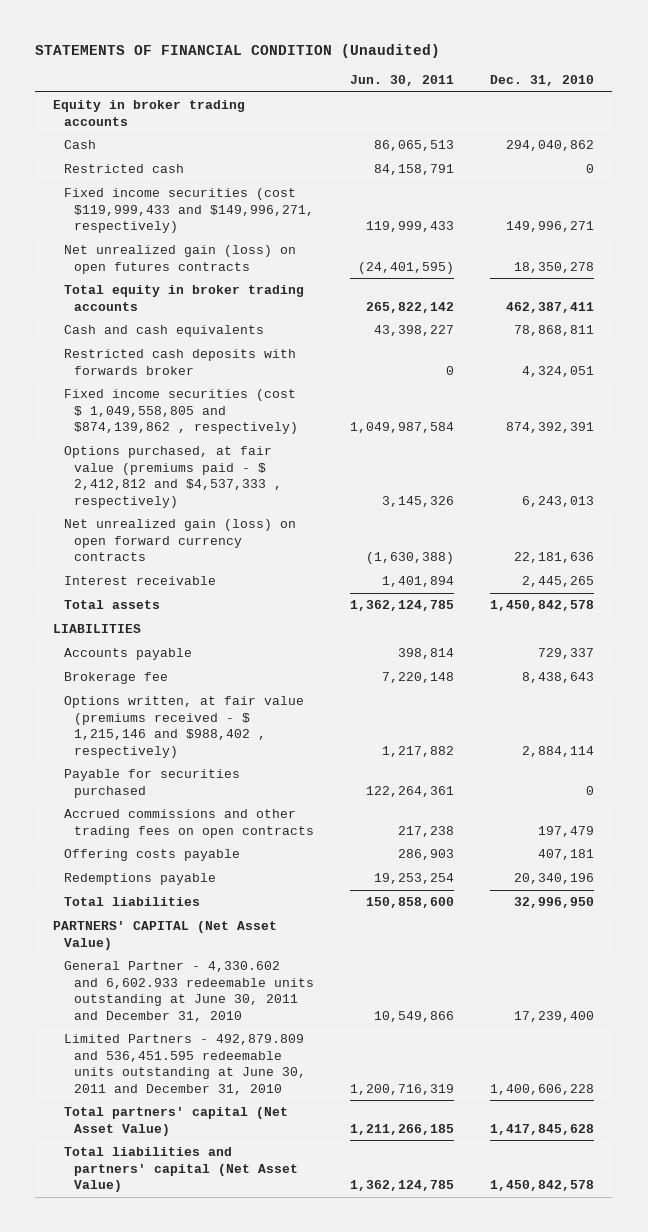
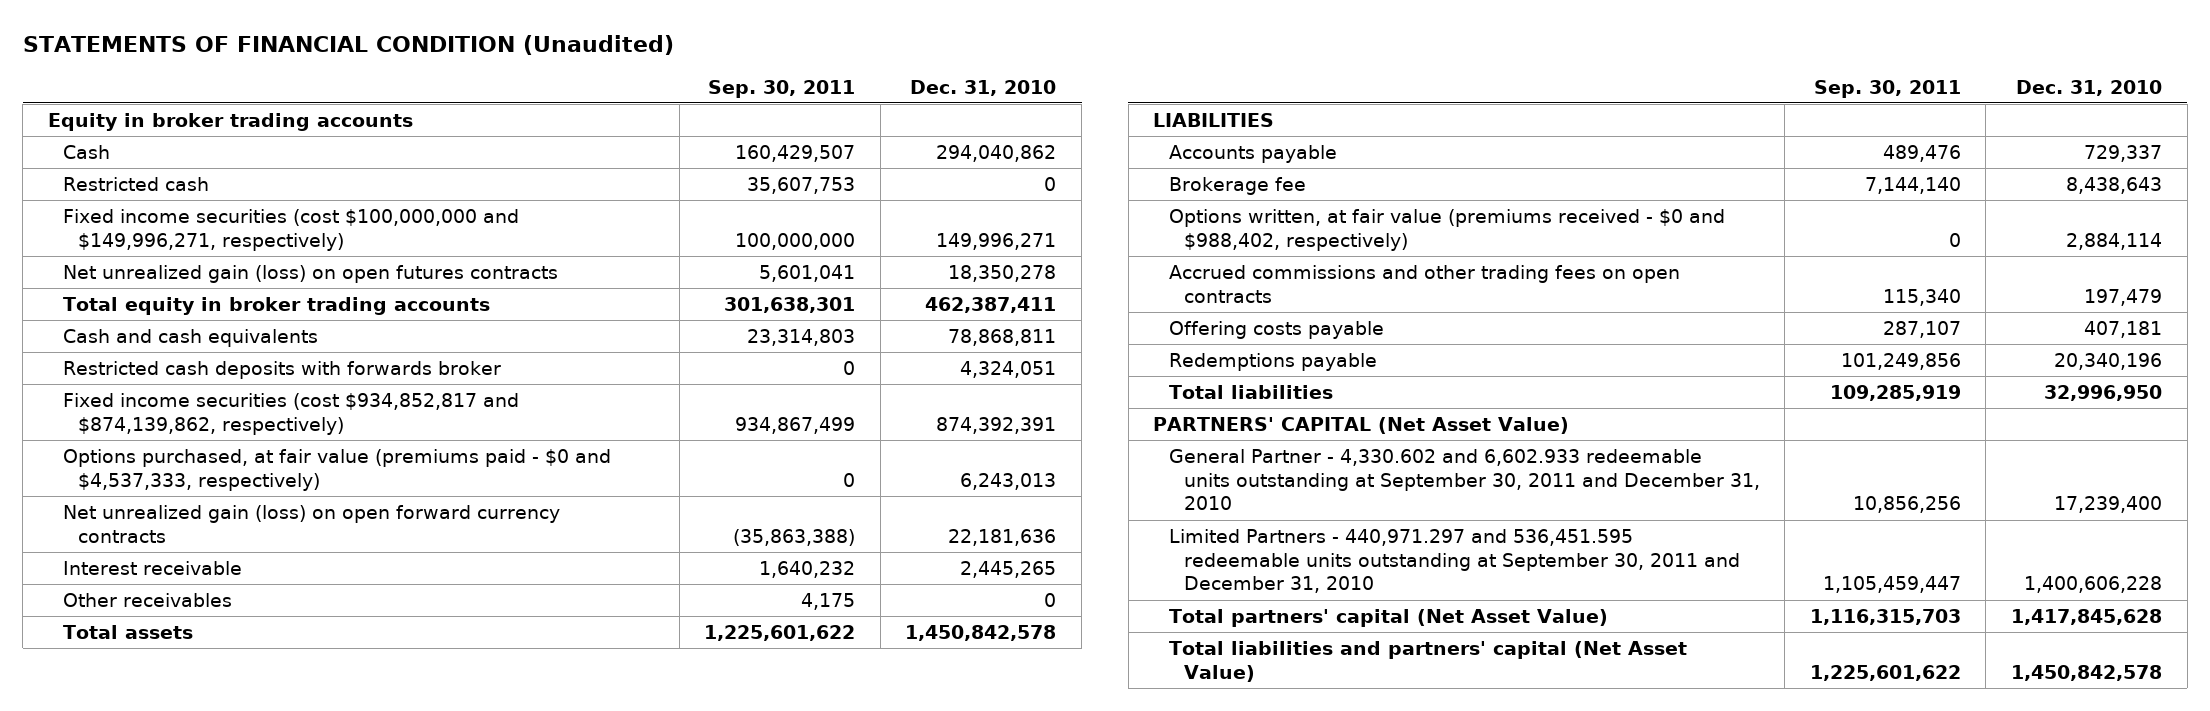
[350,75,455,87] Jun. 30, 2011 -> none
none -> [708,79,856,98] Sep. 30, 2011
[63,188,314,234] Fixed income securities (cost $119,999,433 and $149,996,271, respectively) -> [62,208,519,251] Fixed income securities (cost $100,000,000 and $149,996,271, respectively)
[63,389,298,435] Fixed income securities (cost $ 1,049,558,805 and $874,139,862 , respectively) -> [62,392,519,435] Fixed income securities (cost $934,852,817 and $874,139,862, respectively)
[63,446,282,508] Options purchased, at fair value (premiums paid - $ 2,412,812 and $4,537,333 , respectively) -> [62,448,611,491] Options purchased, at fair value (premiums paid - $0 and $4,537,333, respectively)
none -> [62,592,232,607] Other receivables
[63,769,240,798] Payable for securities purchased -> none
[63,696,304,758] Options written, at fair value (premiums received - $ 1,215,146 and $988,402 , respectively) -> [1168,208,1725,251] Options written, at fair value (premiums received - $0 and $988,402, respectively)
[63,961,314,1022] General Partner - 4,330.602 and 6,602.933 redeemable units outstanding at June 30, 2011 and December 31, 2010 -> [1168,448,1760,511] General Partner - 4,330.602 and 6,602.933 redeemable units outstanding at September 30, 2011 and December 31, 2010
[63,1034,306,1095] Limited Partners - 492,879.809 and 536,451.595 redeemable units outstanding at June 30, 2011 and December 31, 2010 -> [1168,528,1740,594] Limited Partners - 440,971.297 and 536,451.595 redeemable units outstanding at September 30, 2011 and December 31, 2010

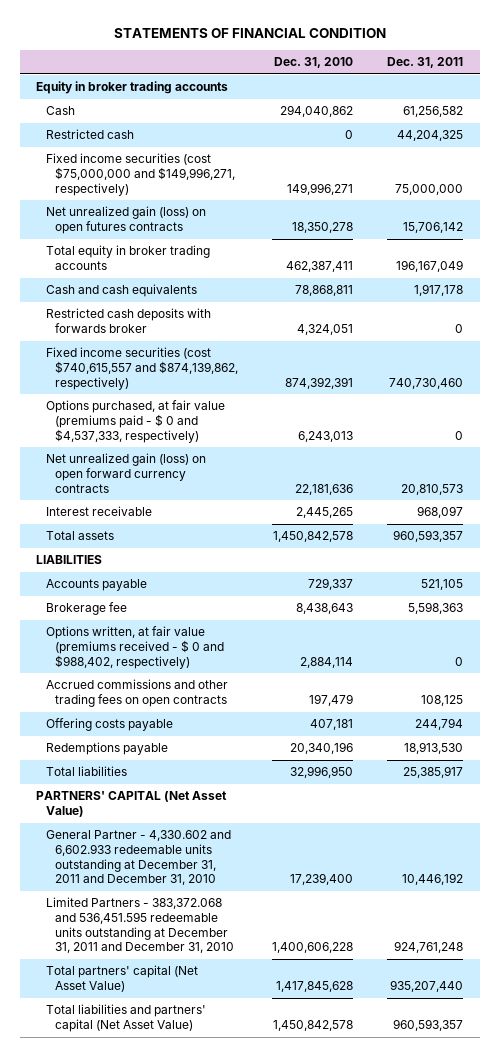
[22,34,674,55] STATEMENTS OF FINANCIAL CONDITION (Unaudited) -> [113,27,386,38] STATEMENTS OF FINANCIAL CONDITION
[708,79,856,98] Sep. 30, 2011 -> none
none -> [387,56,464,68] Dec. 31, 2011
[62,208,519,251] Fixed income securities (cost $100,000,000 and $149,996,271, respectively) -> [45,153,236,196] Fixed income securities (cost $75,000,000 and $149,996,271, respectively)
[62,392,519,435] Fixed income securities (cost $934,852,817 and $874,139,862, respectively) -> [45,347,239,390] Fixed income securities (cost $740,615,557 and $874,139,862, respectively)
[62,448,611,491] Options purchased, at fair value (premiums paid - $0 and $4,537,333, respectively) -> [45,400,225,443] Options purchased, at fair value (premiums paid - $ 0 and $4,537,333, respectively)
[62,592,232,607] Other receivables -> none
[1168,208,1725,251] Options written, at fair value (premiums received - $0 and $988,402, respectively) -> [45,626,225,669] Options written, at fair value (premiums received - $ 0 and $988,402, respectively)
[1168,448,1760,511] General Partner - 4,330.602 and 6,602.933 redeemable units outstanding at September 30, 2011 and December 31, 2010 -> [45,830,231,886] General Partner - 4,330.602 and 6,602.933 redeemable units outstanding at December 31, 2011 and December 31, 2010
[1168,528,1740,594] Limited Partners - 440,971.297 and 536,451.595 redeemable units outstanding at September 30, 2011 and December 31, 2010 -> [45,897,235,954] Limited Partners - 383,372.068 and 536,451.595 redeemable units outstanding at December 31, 2011 and December 31, 2010

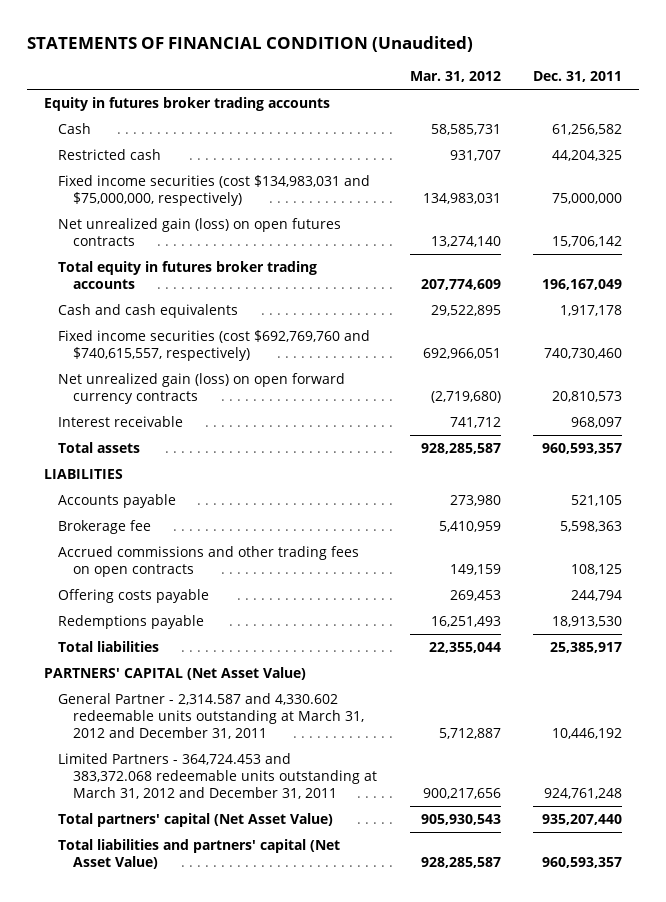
[113,27,386,38] STATEMENTS OF FINANCIAL CONDITION -> [27,36,474,53] STATEMENTS OF FINANCIAL CONDITION (Unaudited)
[274,56,354,68] Dec. 31, 2010 -> none
none -> [409,71,501,83] Mar. 31, 2012
[36,81,229,95] Equity in broker trading accounts -> [43,96,330,111] Equity in futures broker trading accounts
[45,153,236,196] Fixed income securities (cost $75,000,000 and $149,996,271, respectively) -> [58,174,371,206] Fixed income securities (cost $134,983,031 and $75,000,000, respectively)
[45,245,210,271] Total equity in broker trading accounts -> [58,260,318,289] Total equity in futures broker trading accounts
[45,308,211,334] Restricted cash deposits with forwards broker -> none
[45,400,225,443] Options purchased, at fair value (premiums paid - $ 0 and $4,537,333, respectively) -> none
[45,347,239,390] Fixed income securities (cost $740,615,557 and $874,139,862, respectively) -> [58,329,371,361] Fixed income securities (cost $692,769,760 and $740,615,557, respectively)
[45,626,225,669] Options written, at fair value (premiums received - $ 0 and $988,402, respectively) -> none
[45,830,231,886] General Partner - 4,330.602 and 6,602.933 redeemable units outstanding at December 31, 2011 and December 31, 2010 -> [58,692,364,739] General Partner - 2,314.587 and 4,330.602 redeemable units outstanding at March 31, 2012 and December 31, 2011
[45,897,235,954] Limited Partners - 383,372.068 and 536,451.595 redeemable units outstanding at December 31, 2011 and December 31, 2010 -> [58,752,377,799] Limited Partners - 364,724.453 and 383,372.068 redeemable units outstanding at March 31, 2012 and December 31, 2011

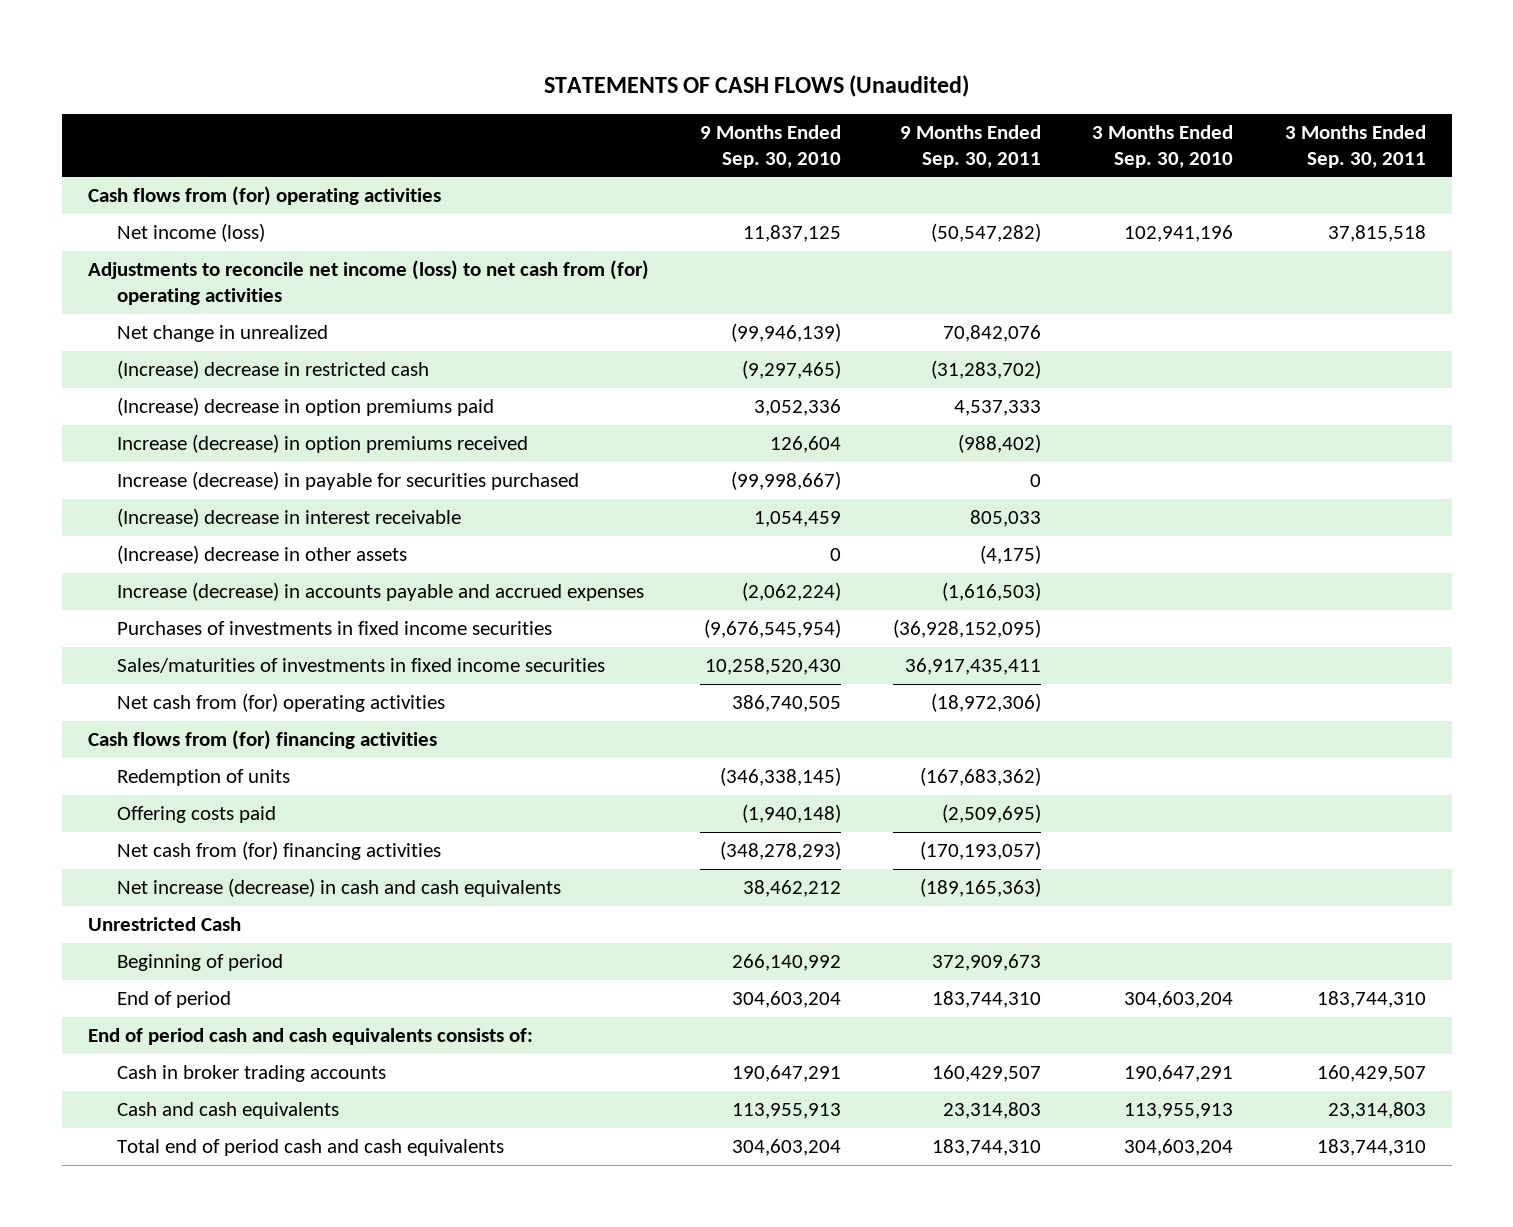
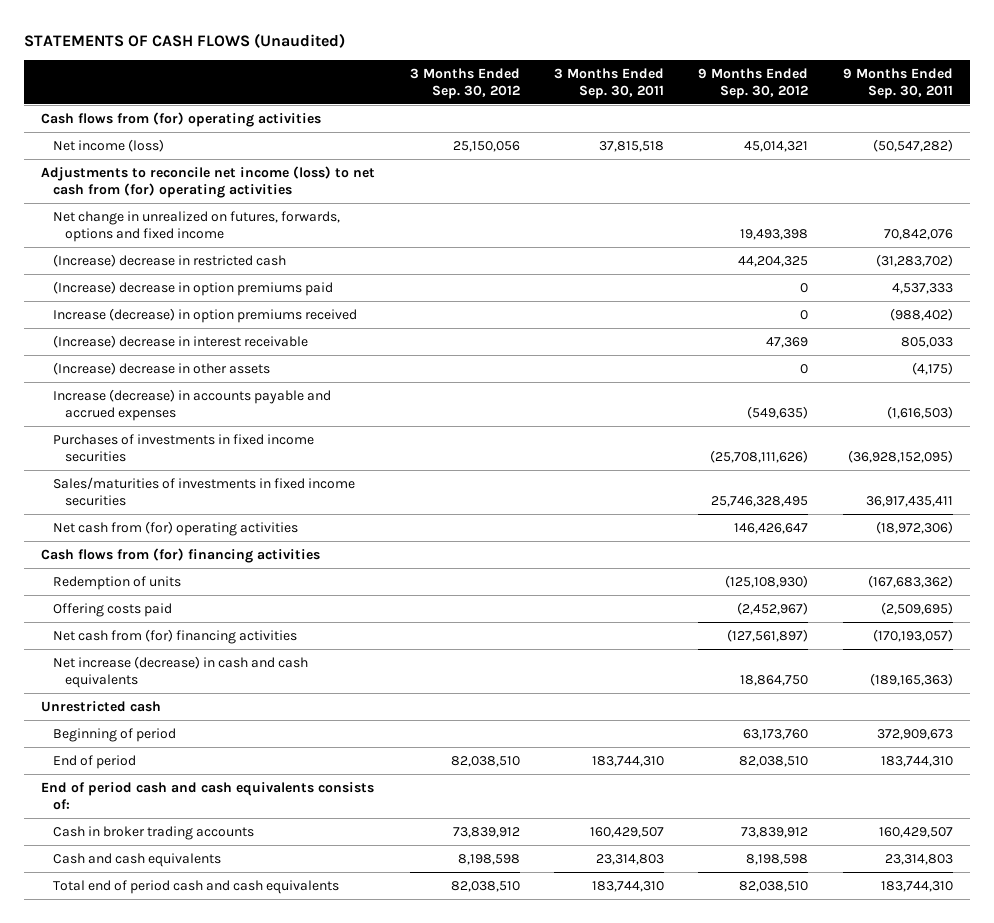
[700,124,842,168] 9 Months Ended Sep. 30, 2010 -> none
[1092,124,1234,168] 3 Months Ended Sep. 30, 2010 -> none
none -> [409,67,520,99] 3 Months Ended Sep. 30, 2012
none -> [698,67,809,99] 9 Months Ended Sep. 30, 2012
[116,325,328,343] Net change in unrealized -> [53,210,341,242] Net change in unrealized on futures, forwards, options and fixed income
[116,471,579,491] Increase (decrease) in payable for securities purchased -> none
[87,917,241,932] Unrestricted Cash -> [41,700,162,712] Unrestricted cash

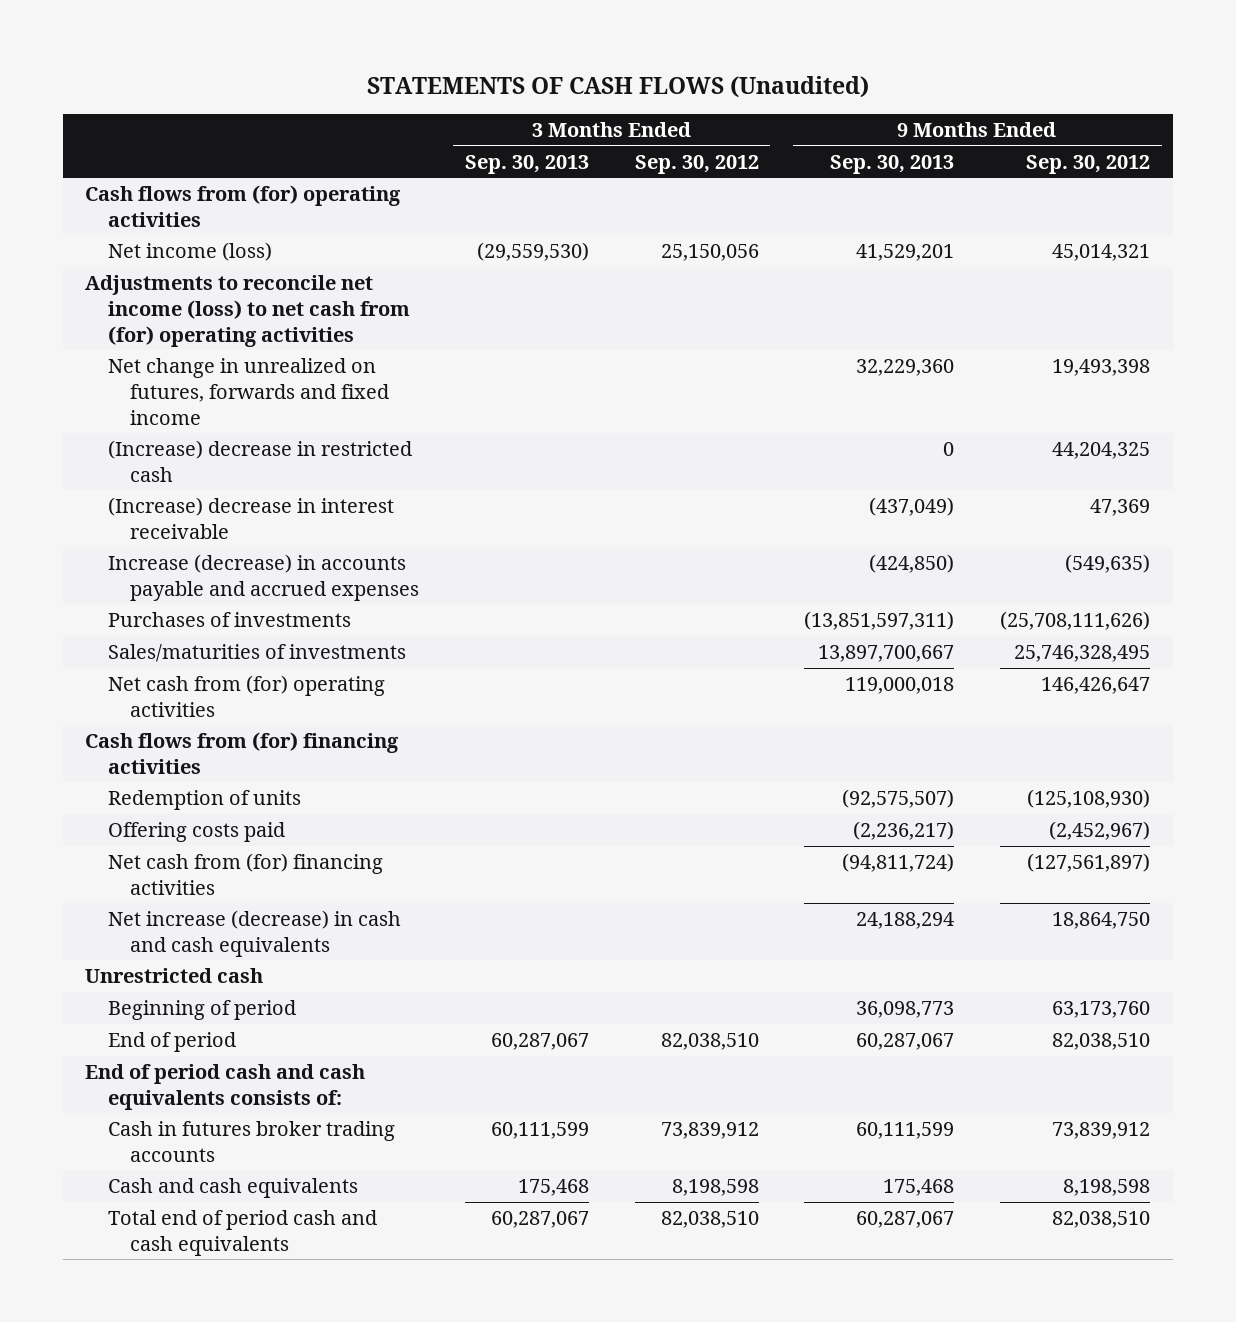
[553,67,664,99] 3 Months Ended Sep. 30, 2011 -> none
[842,67,953,99] 9 Months Ended Sep. 30, 2011 -> none
none -> [464,154,589,174] Sep. 30, 2013
none -> [830,154,955,174] Sep. 30, 2013
[53,210,341,242] Net change in unrealized on futures, forwards, options and fixed income -> [107,358,390,425] Net change in unrealized on futures, forwards and fixed income
[53,280,334,296] (Increase) decrease in option premiums paid -> none
[53,307,358,323] Increase (decrease) in option premiums received -> none
[53,361,271,375] (Increase) decrease in other assets -> none
[53,433,315,462] Purchases of investments in fixed income securities -> [107,612,351,628] Purchases of investments
[53,476,356,506] Sales/maturities of investments in fixed income securities -> [107,644,406,663] Sales/maturities of investments
[53,825,255,840] Cash in broker trading accounts -> [107,1121,395,1162] Cash in futures broker trading accounts

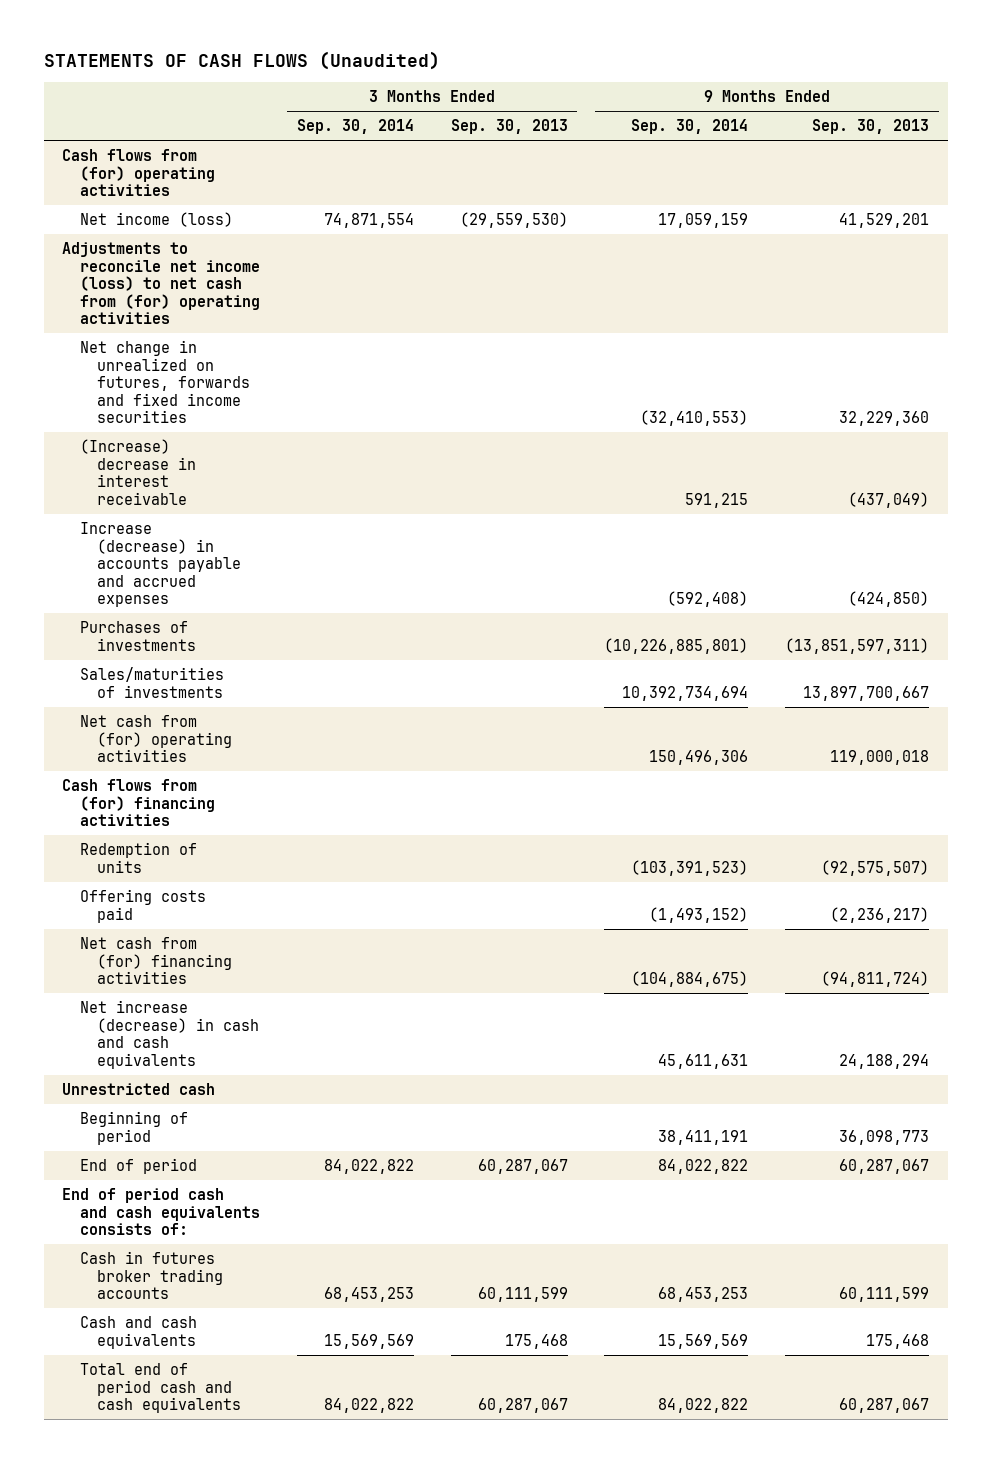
[634,154,759,174] Sep. 30, 2012 -> none
[1026,154,1151,174] Sep. 30, 2012 -> none
none -> [296,119,414,135] Sep. 30, 2014
none -> [631,119,749,135] Sep. 30, 2014
[107,440,412,482] (Increase) decrease in restricted cash -> none
[107,358,390,425] Net change in unrealized on futures, forwards and fixed income -> [79,340,251,424] Net change in unrealized on futures, forwards and fixed income securities

